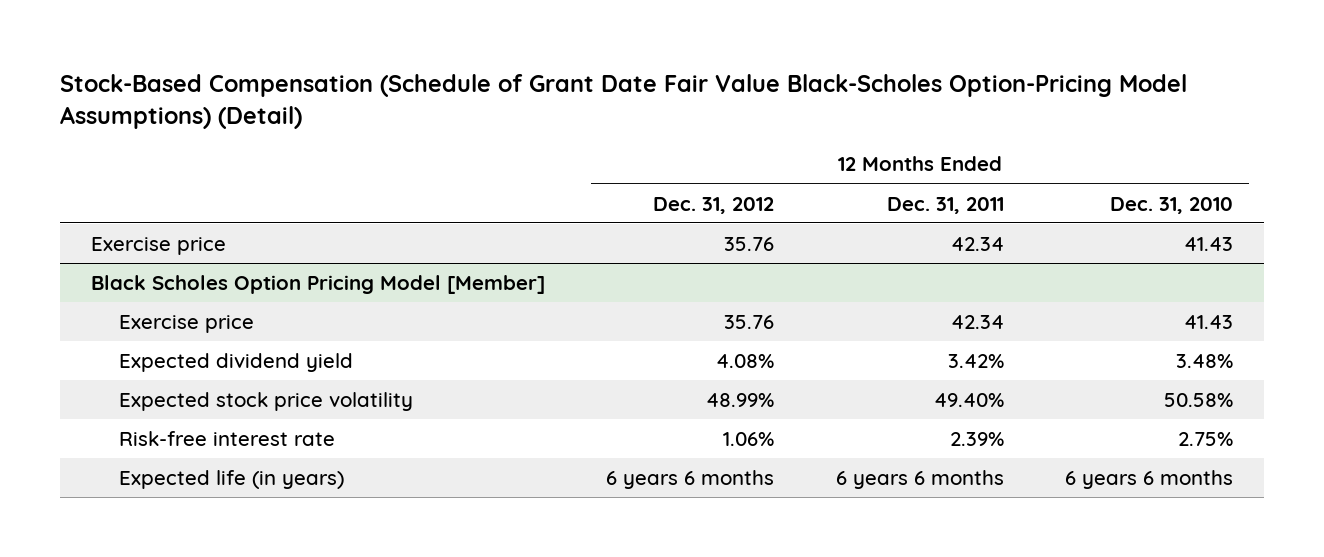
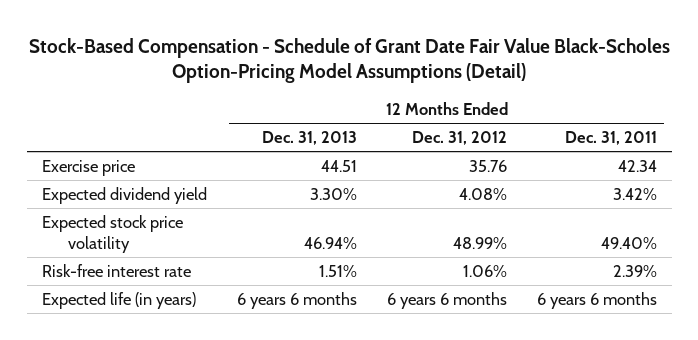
[60,74,1188,129] Stock-Based Compensation (Schedule of Grant Date Fair Value Black-Scholes Option-Pricing Model Assumptions) (Detail) -> [29,37,671,84] Stock-Based Compensation - Schedule of Grant Date Fair Value Black-Scholes Option-Pricing Model Assumptions (Detail)
[1110,196,1234,214] Dec. 31, 2010 -> none
none -> [261,131,357,146] Dec. 31, 2013
[90,274,545,294] Black Scholes Option Pricing Model [Member] -> none
[119,314,255,333] Exercise price -> none

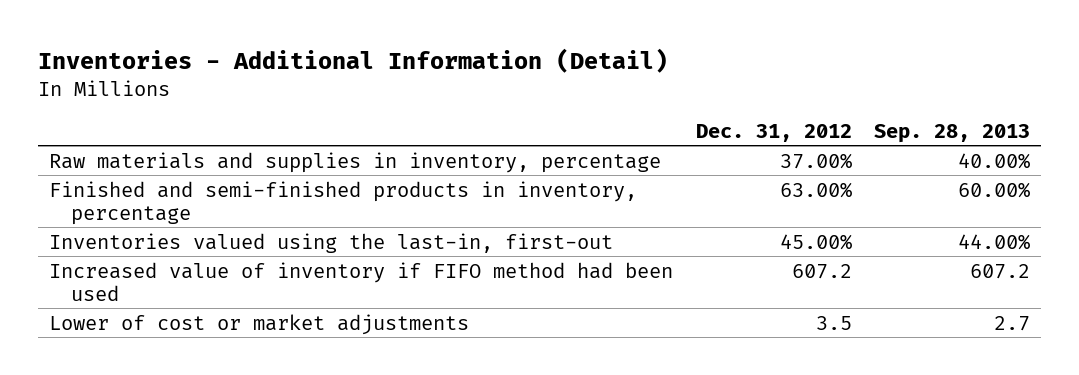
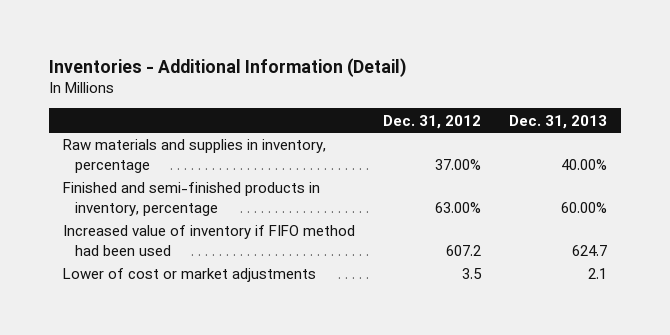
[874,123,1031,143] Sep. 28, 2013 -> none
none -> [509,114,608,129] Dec. 31, 2013
[49,232,614,253] Inventories valued using the last-in, first-out -> none

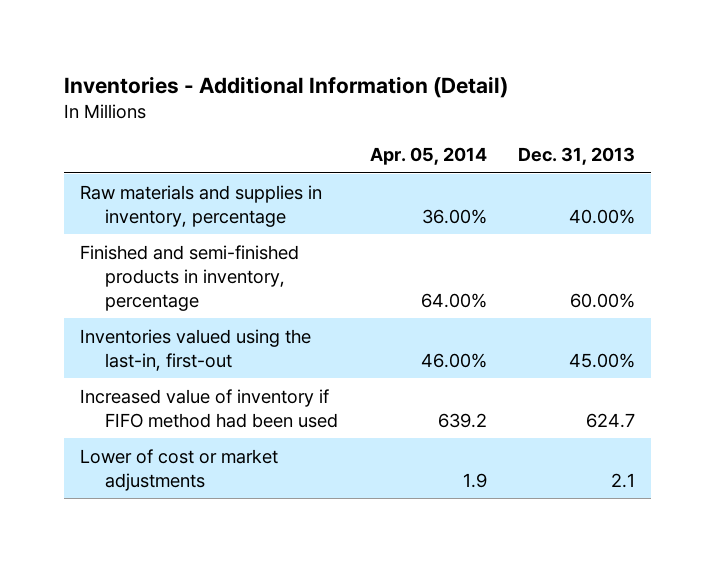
[383,114,482,129] Dec. 31, 2012 -> none
none -> [369,147,487,166] Apr. 05, 2014
none -> [79,328,311,371] Inventories valued using the last-in, first-out

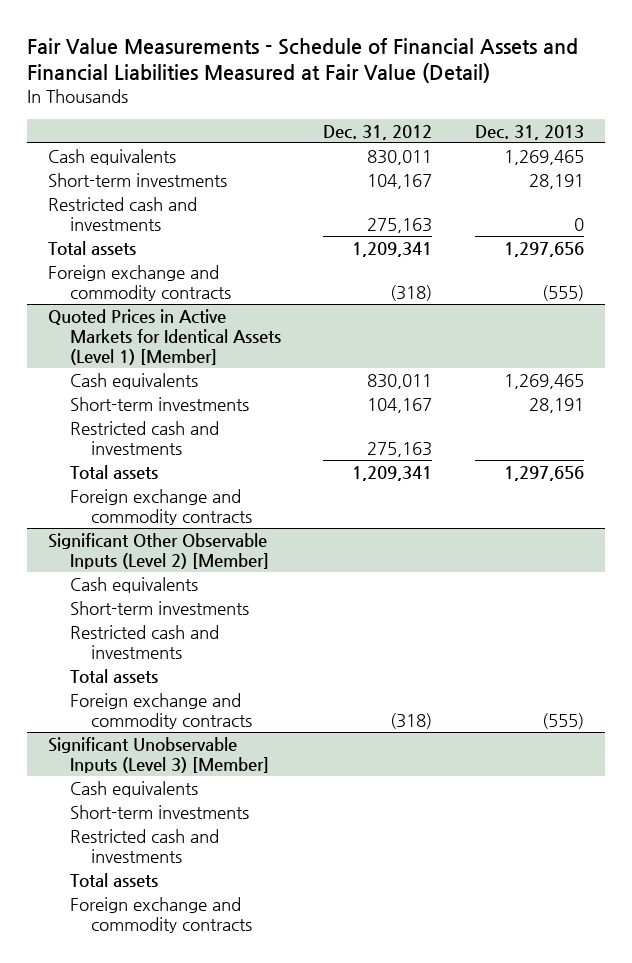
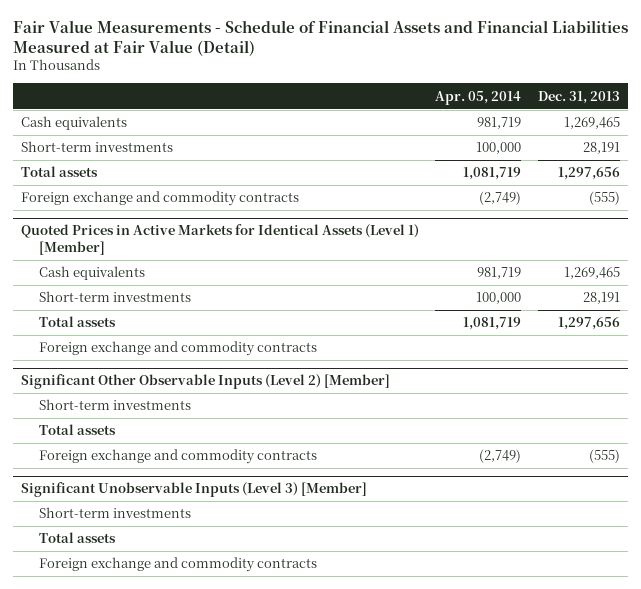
[323,124,433,140] Dec. 31, 2012 -> none
none -> [435,90,522,105] Apr. 05, 2014
[48,196,198,231] Restricted cash and investments -> none
[69,420,219,455] Restricted cash and investments -> none
[69,576,198,593] Cash equivalents -> none
[69,624,219,659] Restricted cash and investments -> none
[69,780,198,797] Cash equivalents -> none
[69,828,219,863] Restricted cash and investments -> none

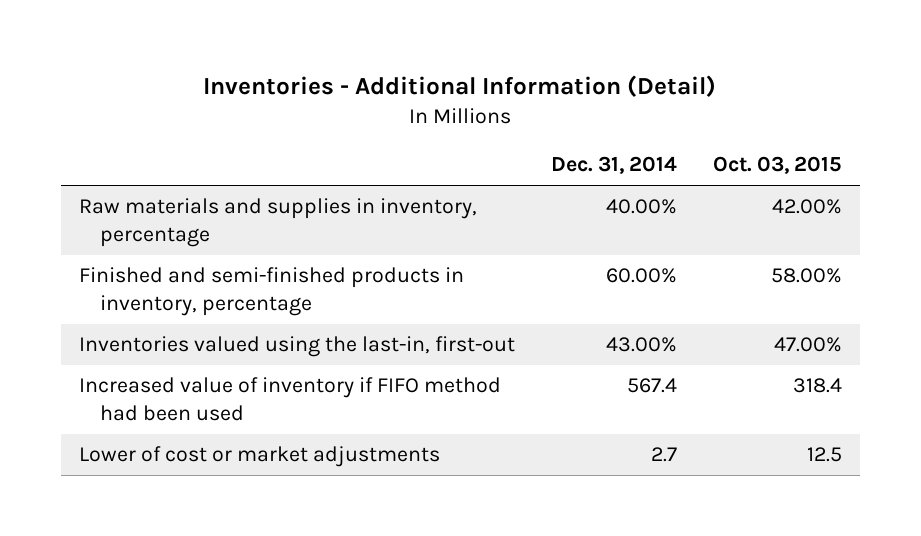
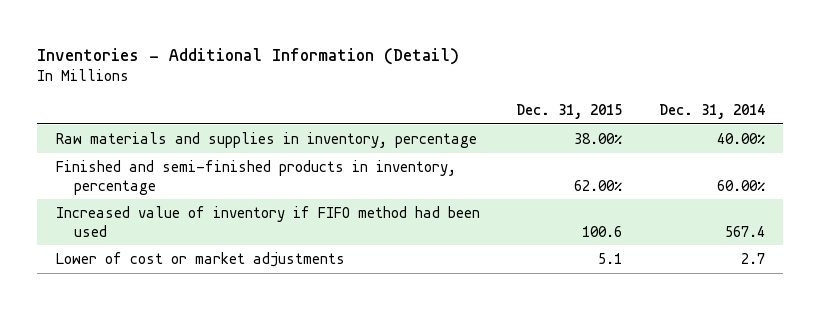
[712,156,842,175] Oct. 03, 2015 -> none
none -> [516,103,623,119] Dec. 31, 2015
[78,336,515,358] Inventories valued using the last-in, first-out -> none

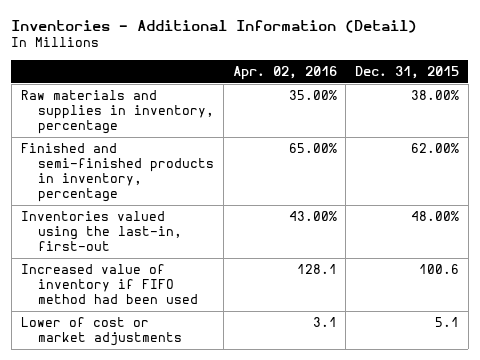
[658,103,765,119] Dec. 31, 2014 -> none
none -> [232,65,337,80] Apr. 02, 2016
none -> [20,211,183,252] Inventories valued using the last-in, first-out

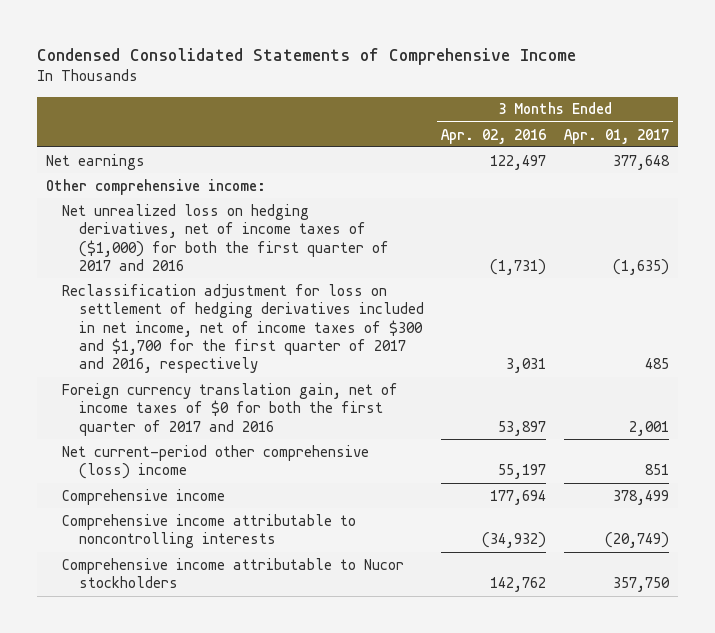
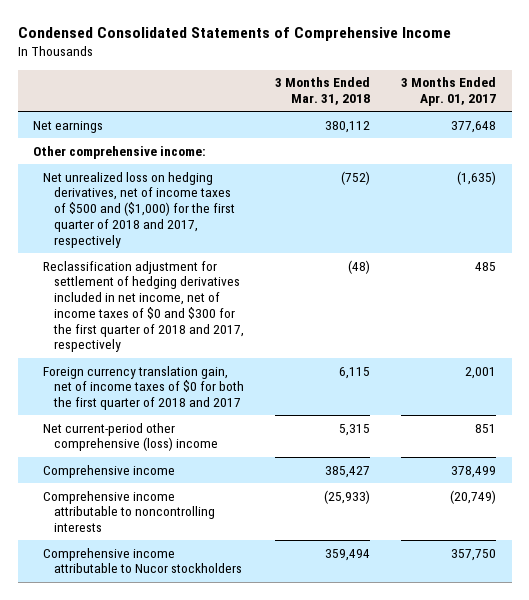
[441,128,547,144] Apr. 02, 2016 -> none
none -> [274,77,370,106] 3 Months Ended Mar. 31, 2018
[62,203,389,271] Net unrealized loss on hedging derivatives, net of income taxes of ($1,000) for both the first quarter of 2017 and 2016 -> [43,171,235,248] Net unrealized loss on hedging derivatives, net of income taxes of $500 and ($1,000) for the first quarter of 2018 and 2017, respectively
[62,283,424,374] Reclassification adjustment for loss on settlement of hedging derivatives included in net income, net of income taxes of $300 and $1,700 for the first quarter of 2017 and 2016, respectively -> [43,260,244,353] Reclassification adjustment for settlement of hedging derivatives included in net income, net of income taxes of $0 and $300 for the first quarter of 2018 and 2017, respectively
[62,382,399,436] Foreign currency translation gain, net of income taxes of $0 for both the first quarter of 2017 and 2016 -> [43,365,244,411] Foreign currency translation gain, net of income taxes of $0 for both the first quarter of 2018 and 2017

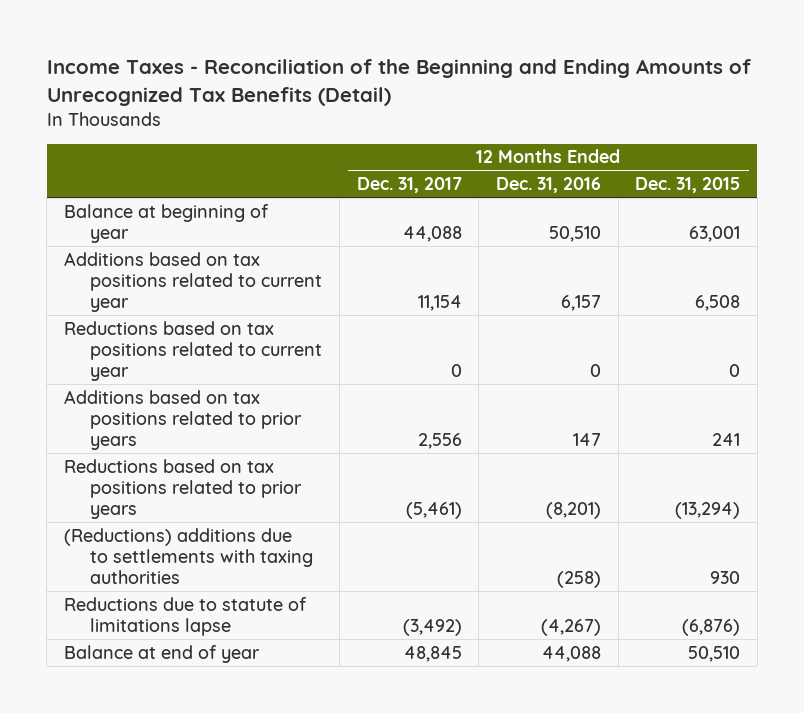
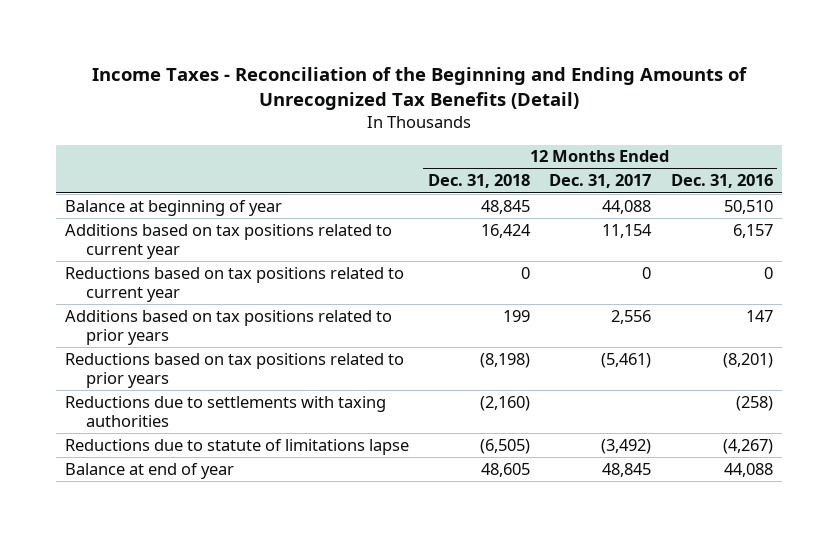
[635,177,741,194] Dec. 31, 2015 -> none
none -> [428,174,531,189] Dec. 31, 2018
[63,527,314,585] (Reductions) additions due to settlements with taxing authorities -> [65,395,387,427] Reductions due to settlements with taxing authorities

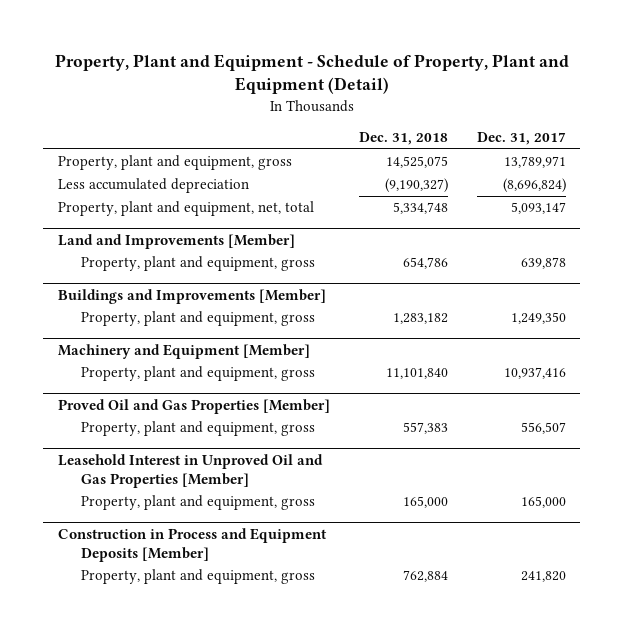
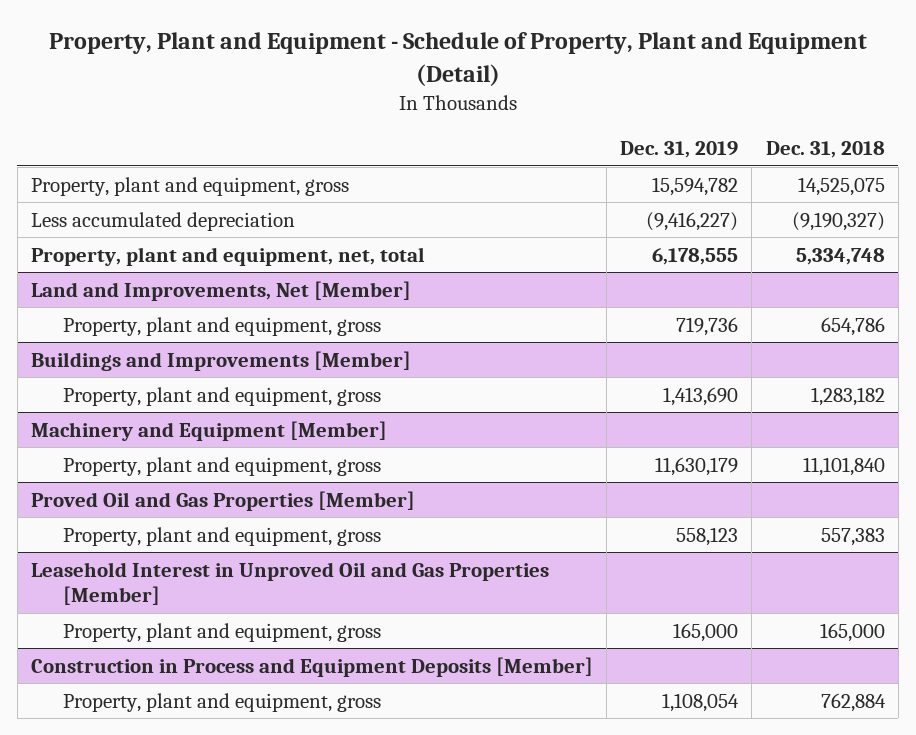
[476,132,566,146] Dec. 31, 2017 -> none
none -> [620,141,739,159] Dec. 31, 2019
[57,233,295,249] Land and Improvements [Member] -> [30,280,411,301] Land and Improvements, Net [Member]

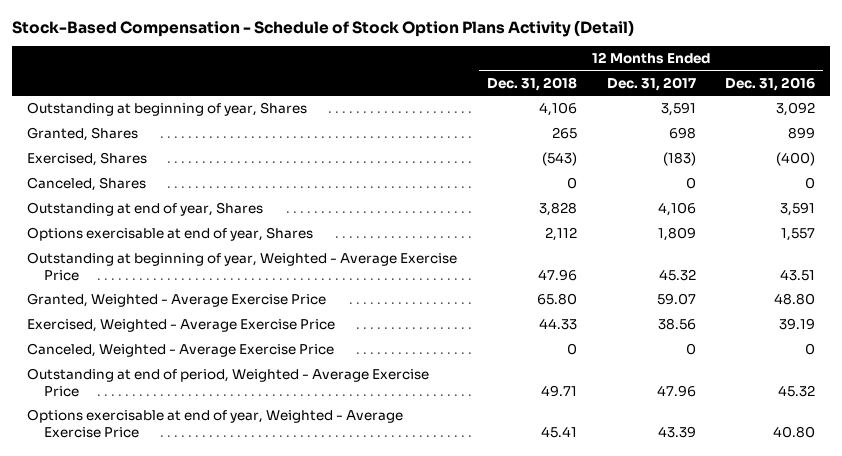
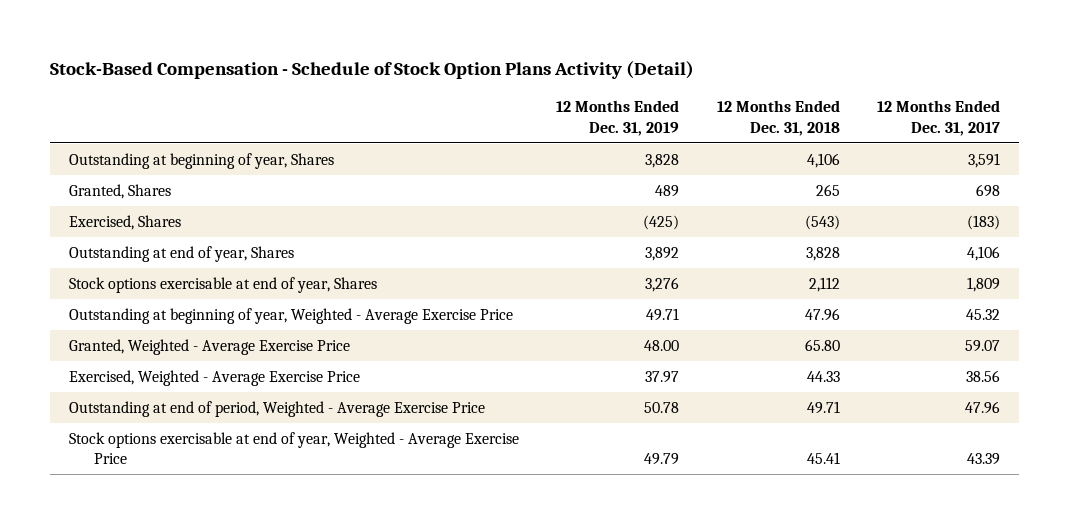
[725,76,816,91] Dec. 31, 2016 -> none
none -> [556,100,680,136] 12 Months Ended Dec. 31, 2019
[26,177,146,192] Canceled, Shares -> none
[26,227,313,242] Options exercisable at end of year, Shares -> [68,276,377,293] Stock options exercisable at end of year, Shares
[26,343,334,358] Canceled, Weighted - Average Exercise Price -> none
[26,409,403,438] Options exercisable at end of year, Weighted - Average Exercise Price -> [68,431,519,465] Stock options exercisable at end of year, Weighted - Average Exercise Price

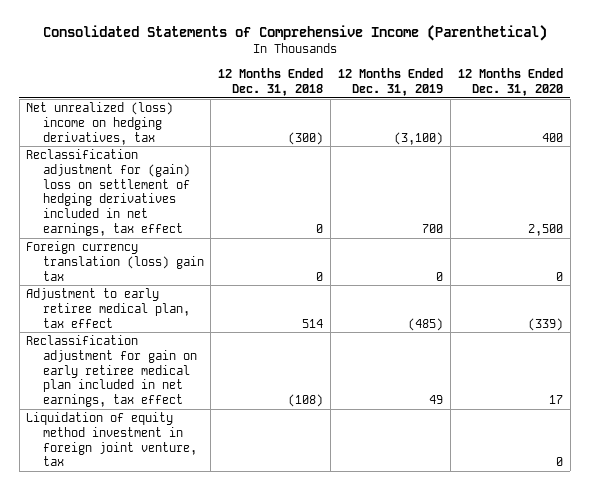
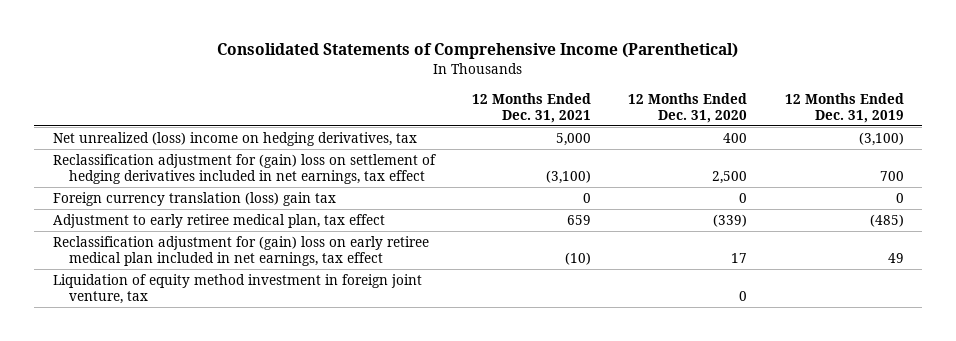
[218,68,324,96] 12 Months Ended Dec. 31, 2018 -> none
none -> [472,92,592,123] 12 Months Ended Dec. 31, 2021
[26,334,197,408] Reclassification adjustment for gain on early retiree medical plan included in net earnings, tax effect -> [52,236,429,266] Reclassification adjustment for (gain) loss on early retiree medical plan included in net earnings, tax effect

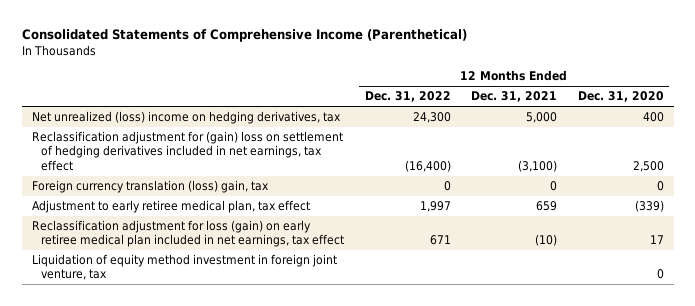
[784,92,904,123] 12 Months Ended Dec. 31, 2019 -> none
none -> [364,91,451,103] Dec. 31, 2022
[52,192,336,207] Foreign currency translation (loss) gain tax -> [31,180,269,194] Foreign currency translation (loss) gain, tax
[52,236,429,266] Reclassification adjustment for (gain) loss on early retiree medical plan included in net earnings, tax effect -> [31,220,345,248] Reclassification adjustment for loss (gain) on early retiree medical plan included in net earnings, tax effect

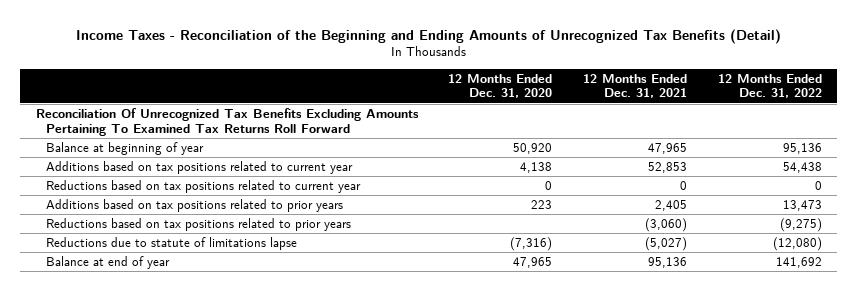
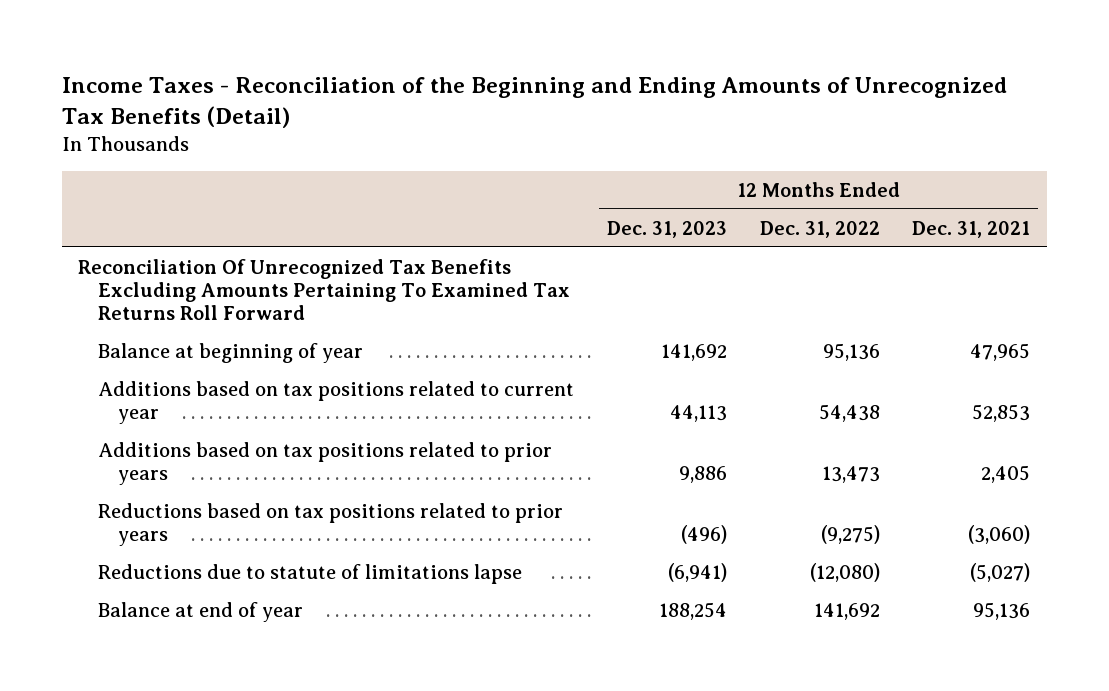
[448,73,553,99] 12 Months Ended Dec. 31, 2020 -> none
none -> [606,220,727,238] Dec. 31, 2023
[45,179,361,193] Reductions based on tax positions related to current year -> none

